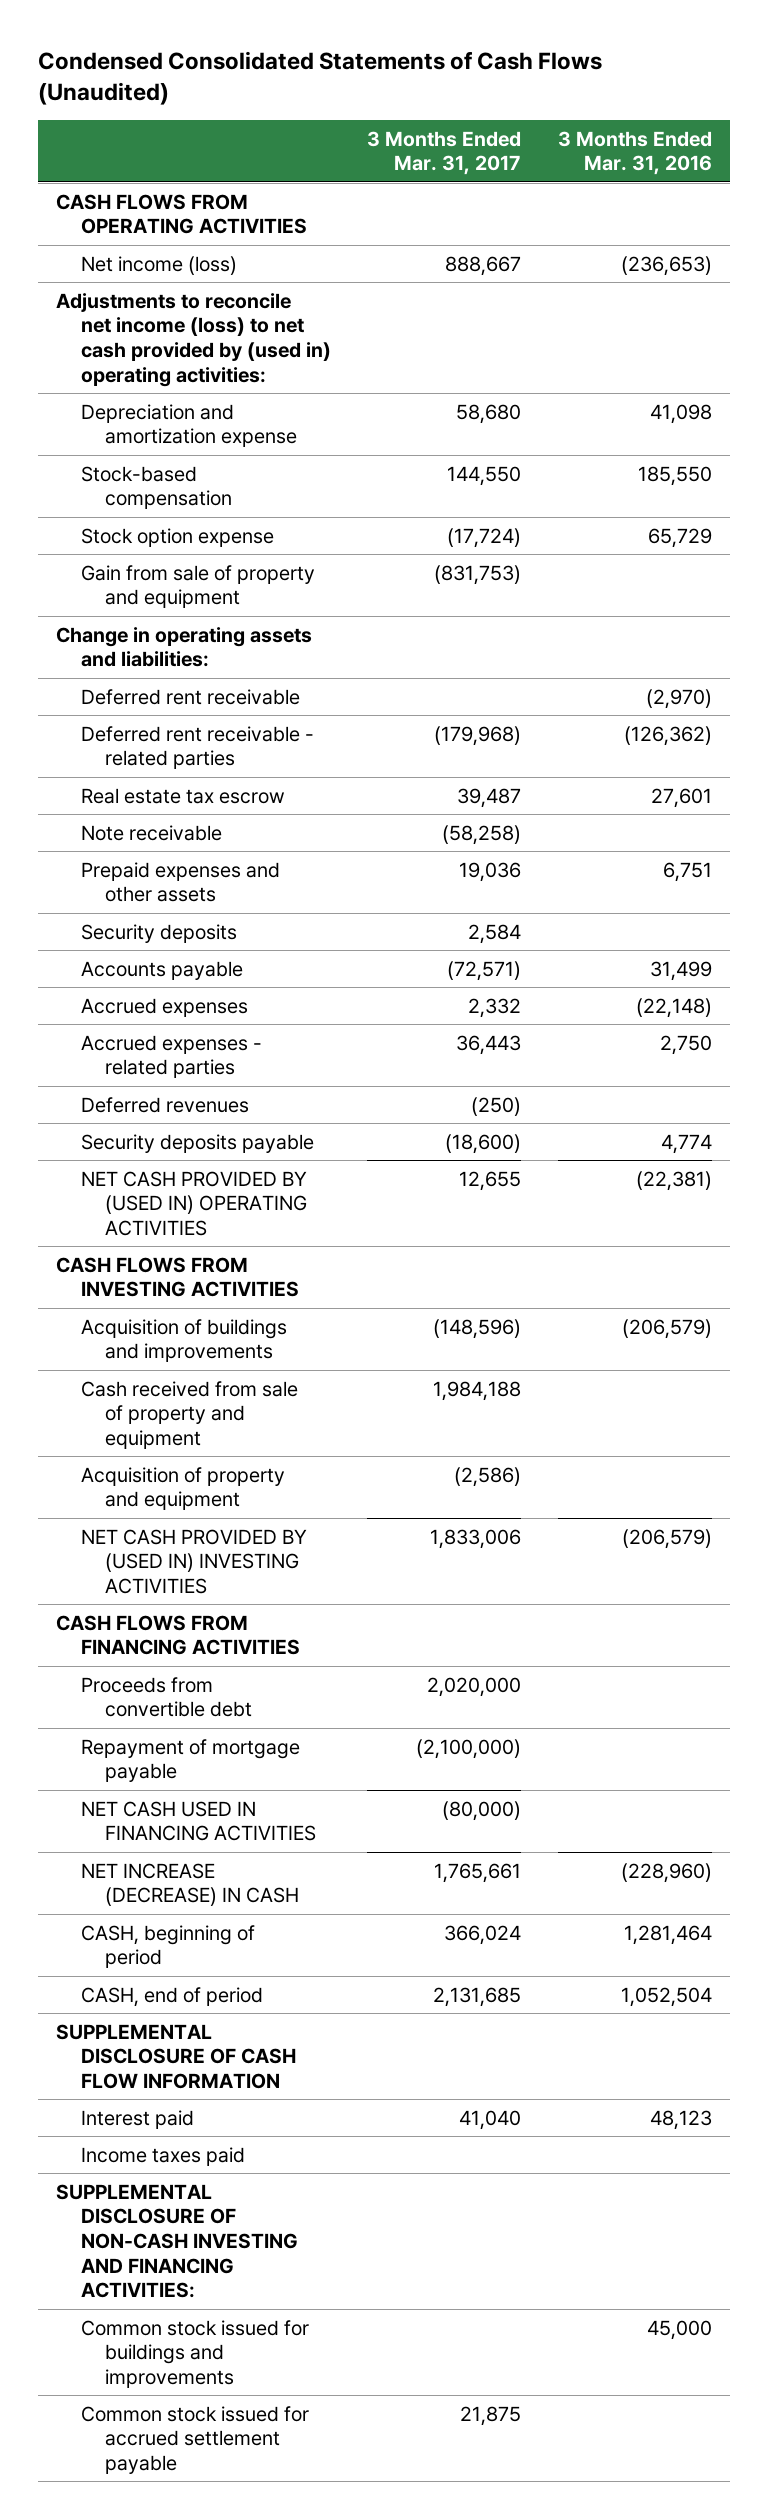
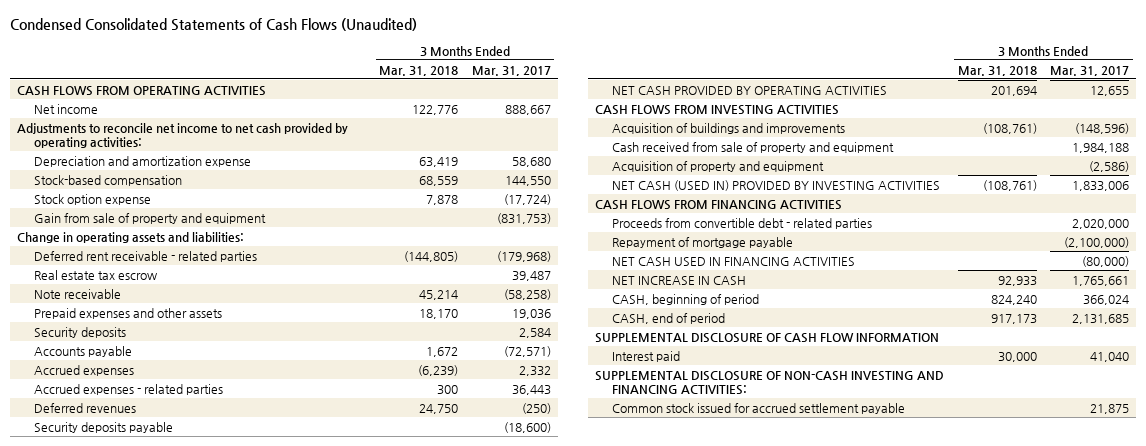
[557,130,712,176] 3 Months Ended Mar. 31, 2016 -> none
none -> [379,65,459,76] Mar. 31, 2018
[80,255,237,275] Net income (loss) -> [33,103,98,114] Net income
[56,292,331,387] Adjustments to reconcile net income (loss) to net cash provided by (used in) operating activities: -> [16,122,348,149] Adjustments to reconcile net income to net cash provided by operating activities:
[80,688,300,705] Deferred rent receivable -> none
[80,1170,308,1236] NET CASH PROVIDED BY (USED IN) OPERATING ACTIVITIES -> [611,85,887,95] NET CASH PROVIDED BY OPERATING ACTIVITIES
[80,1528,307,1594] NET CASH PROVIDED BY (USED IN) INVESTING ACTIVITIES -> [611,179,940,191] NET CASH (USED IN) PROVIDED BY INVESTING ACTIVITIES
[80,1676,253,1718] Proceeds from convertible debt -> [611,217,872,229] Proceeds from convertible debt - related parties
[80,1862,300,1907] NET INCREASE (DECREASE) IN CASH -> [611,275,746,285] NET INCREASE IN CASH
[80,2146,245,2166] Income taxes paid -> none
[80,2319,309,2388] Common stock issued for buildings and improvements -> none

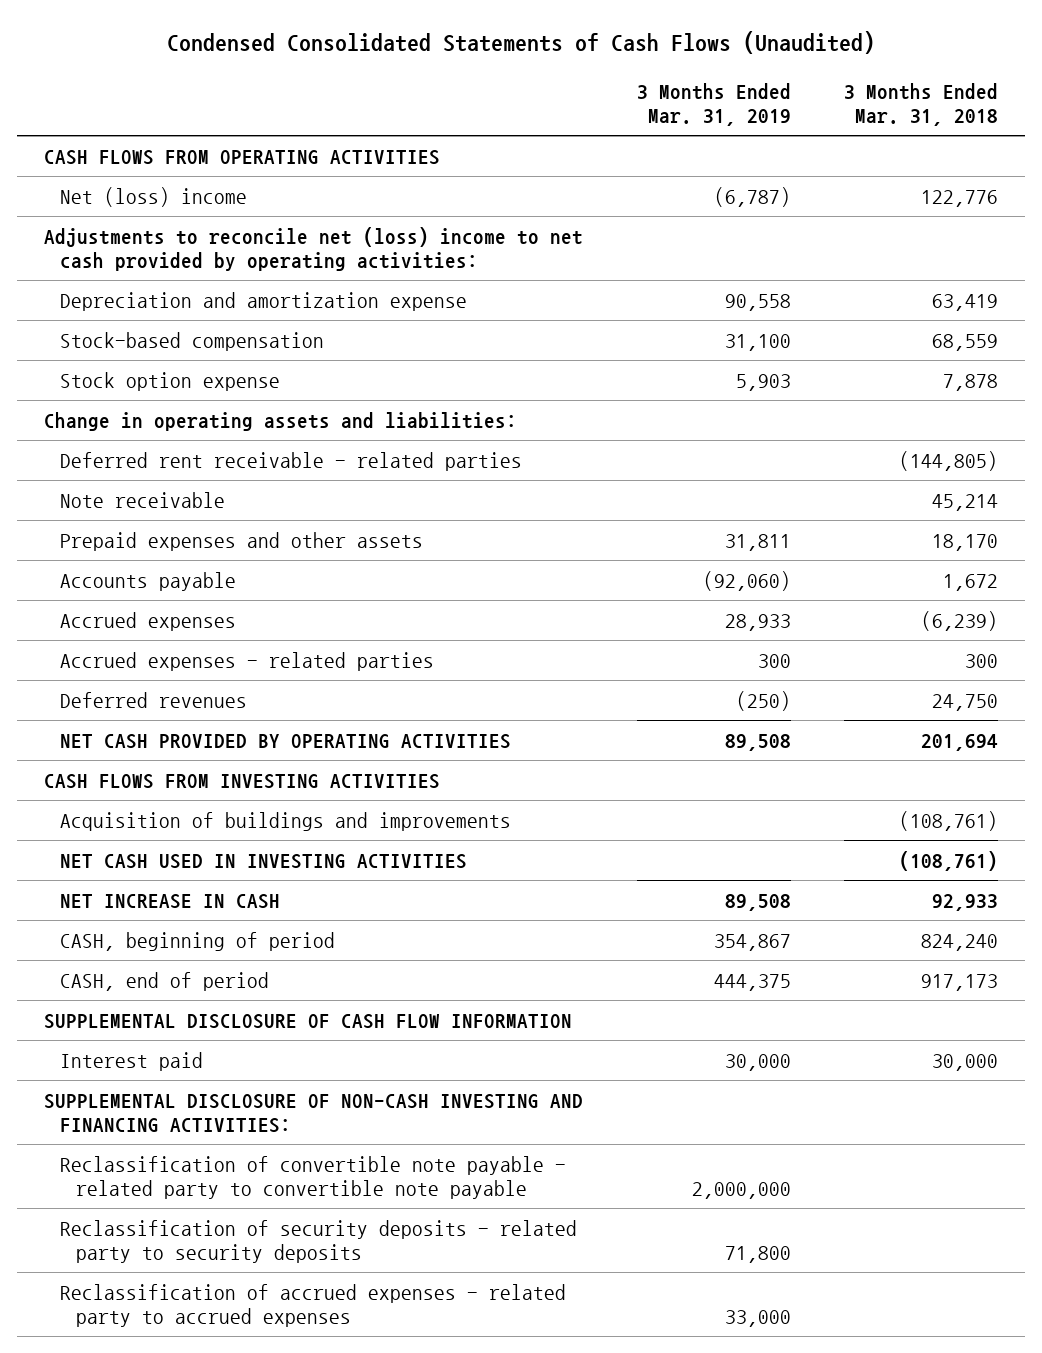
[471,65,551,76] Mar. 31, 2017 -> none
none -> [636,82,791,126] 3 Months Ended Mar. 31, 2019
[33,103,98,114] Net income -> [60,186,248,207] Net (loss) income
[16,122,348,149] Adjustments to reconcile net income to net cash provided by operating activities: -> [44,226,584,271] Adjustments to reconcile net (loss) income to net cash provided by operating activities:
[33,212,266,224] Gain from sale of property and equipment -> none
[33,269,157,280] Real estate tax escrow -> none
[33,326,126,338] Security deposits -> none
[33,421,173,433] Security deposits payable -> none
[611,141,894,153] Cash received from sale of property and equipment -> none
[611,160,824,172] Acquisition of property and equipment -> none
[595,199,843,210] CASH FLOWS FROM FINANCING ACTIVITIES -> none
[611,217,872,229] Proceeds from convertible debt - related parties -> none
[611,236,793,248] Repayment of mortgage payable -> none
[611,256,855,266] NET CASH USED IN FINANCING ACTIVITIES -> none
[611,179,940,191] NET CASH (USED IN) PROVIDED BY INVESTING ACTIVITIES -> [60,853,468,869] NET CASH USED IN INVESTING ACTIVITIES
[611,402,905,414] Common stock issued for accrued settlement payable -> none
none -> [60,1155,567,1199] Reclassification of convertible note payable - related party to convertible note payable
none -> [60,1219,578,1263] Reclassification of security deposits - related party to security deposits
none -> [60,1283,567,1327] Reclassification of accrued expenses - related party to accrued expenses

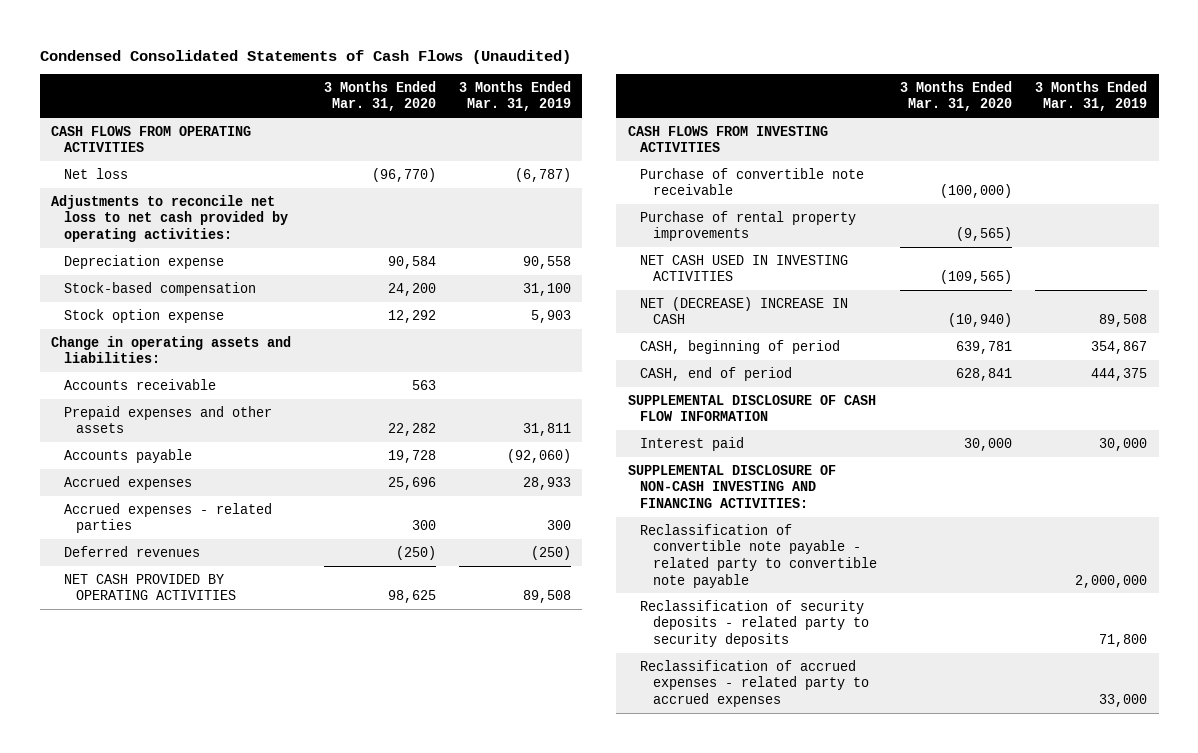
[844,82,999,126] 3 Months Ended Mar. 31, 2018 -> none
none -> [323,80,436,112] 3 Months Ended Mar. 31, 2020
[60,186,248,207] Net (loss) income -> [63,167,128,179] Net loss
[44,226,584,271] Adjustments to reconcile net (loss) income to net cash provided by operating activities: -> [51,194,288,242] Adjustments to reconcile net loss to net cash provided by operating activities:
[60,291,468,311] Depreciation and amortization expense -> [63,254,224,269] Depreciation expense
[60,451,523,471] Deferred rent receivable - related parties -> none
[60,491,226,508] Note receivable -> none
none -> [63,378,216,390] Accounts receivable
[60,811,512,831] Acquisition of buildings and improvements -> none
none -> [640,167,865,196] Purchase of convertible note receivable
none -> [640,210,857,242] Purchase of rental property improvements
[60,893,281,909] NET INCREASE IN CASH -> [640,296,849,325] NET (DECREASE) INCREASE IN CASH

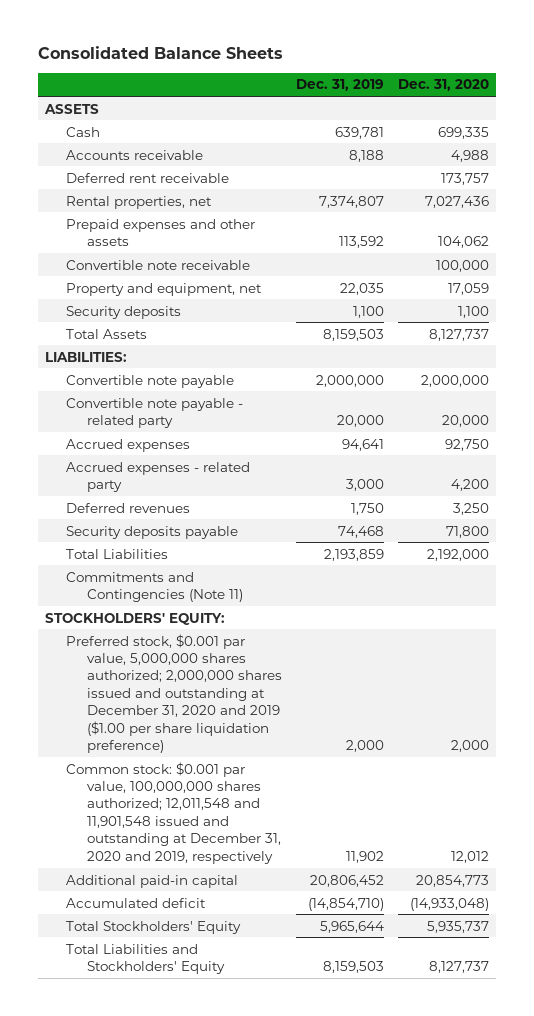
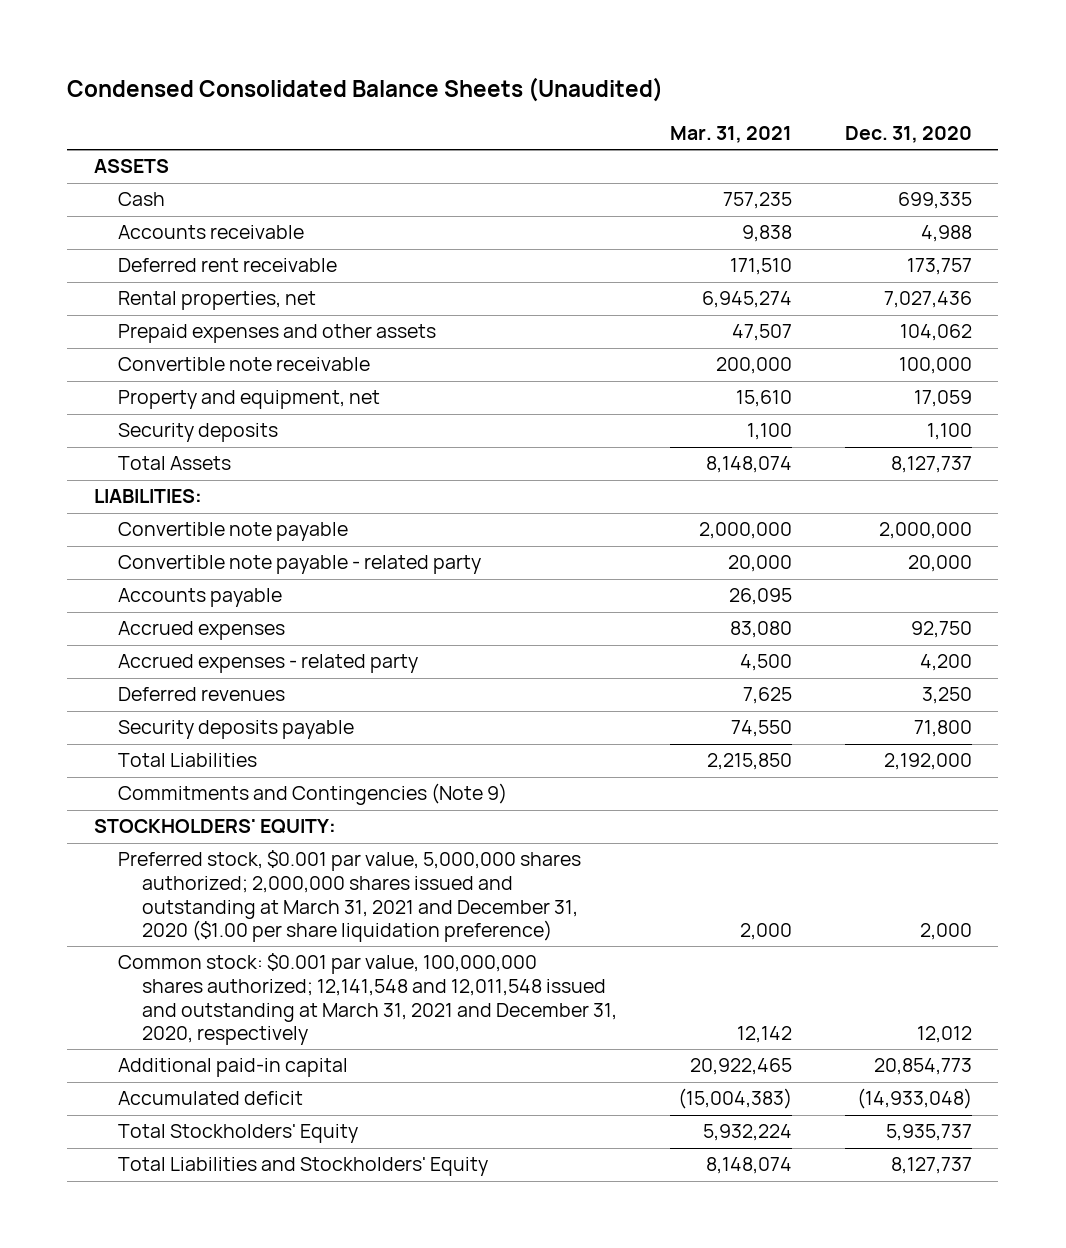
[37,46,283,60] Consolidated Balance Sheets -> [67,77,664,103] Condensed Consolidated Balance Sheets (Unaudited)
[295,79,384,92] Dec. 31, 2019 -> none
none -> [669,126,792,144] Mar. 31, 2021
none -> [117,588,282,608] Accounts payable
[65,571,243,603] Commitments and Contingencies (Note 11) -> [117,783,507,806] Commitments and Contingencies (Note 9)
[65,633,282,754] Preferred stock, $0.001 par value, 5,000,000 shares authorized; 2,000,000 shares issued and outstanding at December 31, 2020 and 2019 ($1.00 per share liquidation preference) -> [117,850,581,943] Preferred stock, $0.001 par value, 5,000,000 shares authorized; 2,000,000 shares issued and outstanding at March 31, 2021 and December 31, 2020 ($1.00 per share liquidation preference)
[65,761,281,864] Common stock: $0.001 par value, 100,000,000 shares authorized; 12,011,548 and 11,901,548 issued and outstanding at December 31, 2020 and 2019, respectively -> [117,953,617,1046] Common stock: $0.001 par value, 100,000,000 shares authorized; 12,141,548 and 12,011,548 issued and outstanding at March 31, 2021 and December 31, 2020, respectively

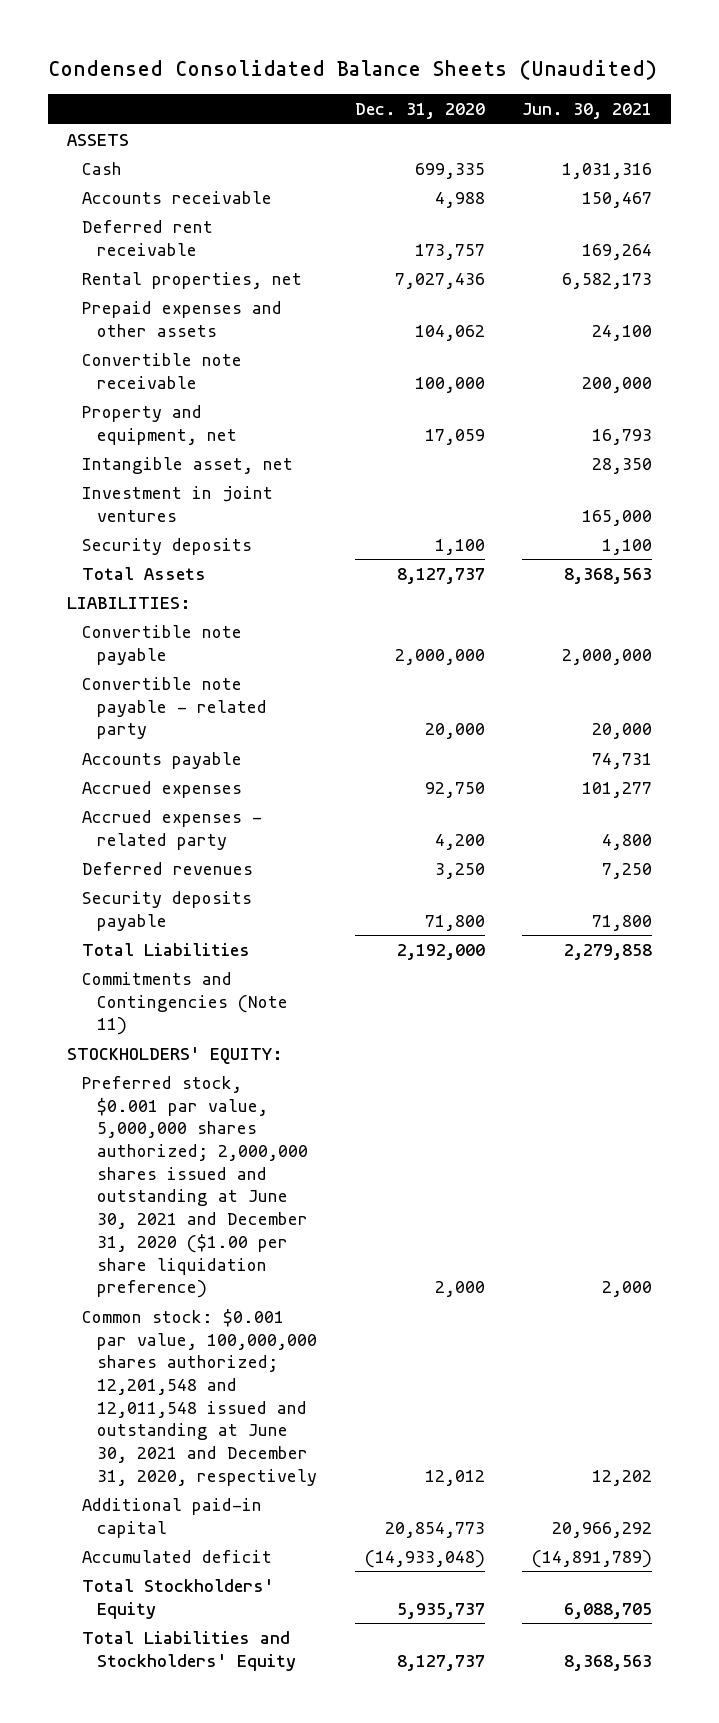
[669,126,792,144] Mar. 31, 2021 -> none
none -> [522,103,653,120] Jun. 30, 2021
none -> [82,456,294,474] Intangible asset, net
none -> [82,485,274,522] Investment in joint ventures
[117,783,507,806] Commitments and Contingencies (Note 9) -> [82,971,289,1036] Commitments and Contingencies (Note 11)
[117,850,581,943] Preferred stock, $0.001 par value, 5,000,000 shares authorized; 2,000,000 shares issued and outstanding at March 31, 2021 and December 31, 2020 ($1.00 per share liquidation preference) -> [82,1075,309,1299] Preferred stock, $0.001 par value, 5,000,000 shares authorized; 2,000,000 shares issued and outstanding at June 30, 2021 and December 31, 2020 ($1.00 per share liquidation preference)
[117,953,617,1046] Common stock: $0.001 par value, 100,000,000 shares authorized; 12,141,548 and 12,011,548 issued and outstanding at March 31, 2021 and December 31, 2020, respectively -> [82,1308,318,1486] Common stock: $0.001 par value, 100,000,000 shares authorized; 12,201,548 and 12,011,548 issued and outstanding at June 30, 2021 and December 31, 2020, respectively

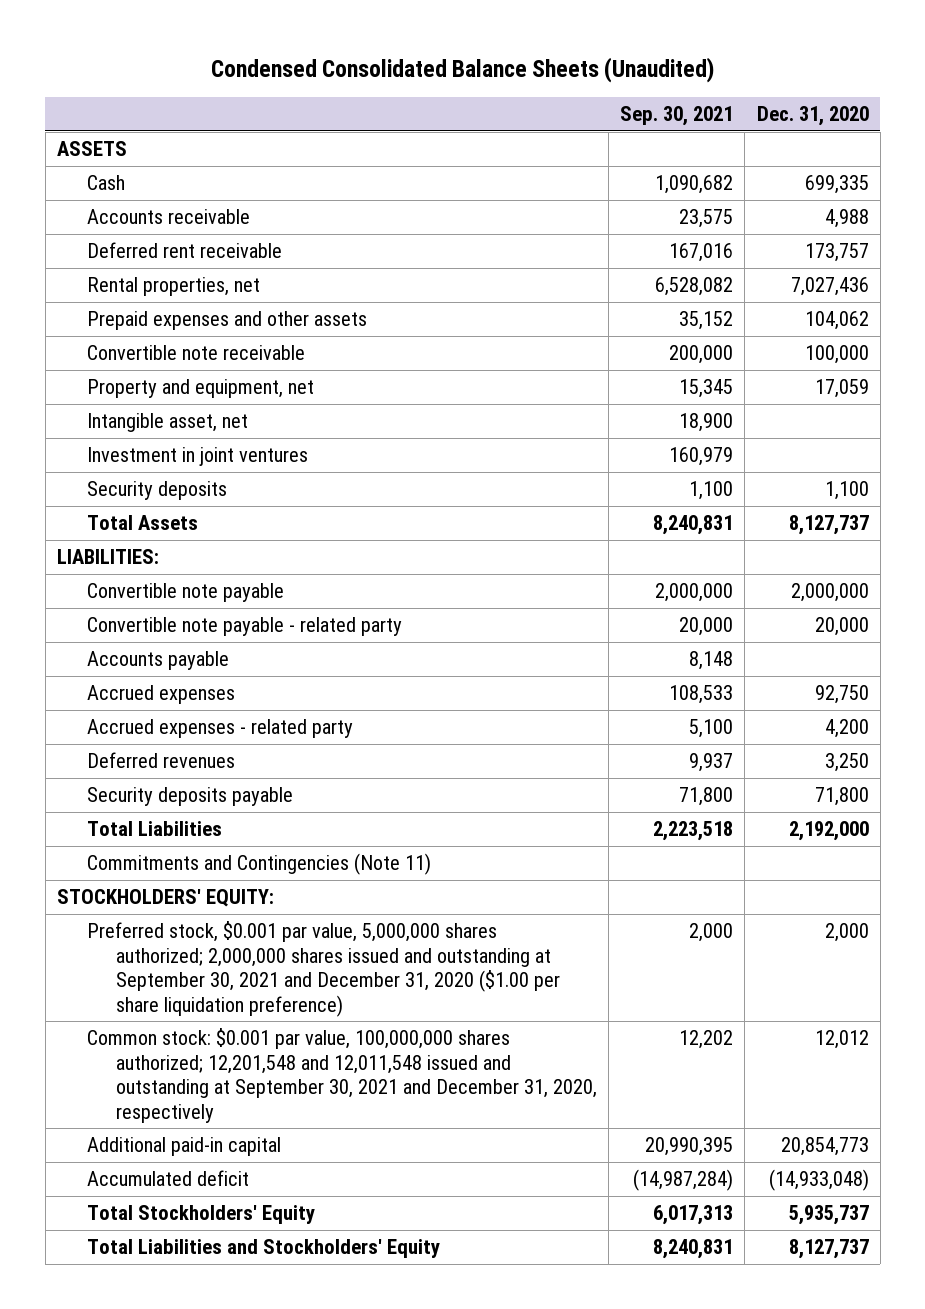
[522,103,653,120] Jun. 30, 2021 -> none
none -> [620,106,734,127] Sep. 30, 2021
[82,1075,309,1299] Preferred stock, $0.001 par value, 5,000,000 shares authorized; 2,000,000 shares issued and outstanding at June 30, 2021 and December 31, 2020 ($1.00 per share liquidation preference) -> [86,921,561,1017] Preferred stock, $0.001 par value, 5,000,000 shares authorized; 2,000,000 shares issued and outstanding at September 30, 2021 and December 31, 2020 ($1.00 per share liquidation preference)
[82,1308,318,1486] Common stock: $0.001 par value, 100,000,000 shares authorized; 12,201,548 and 12,011,548 issued and outstanding at June 30, 2021 and December 31, 2020, respectively -> [86,1028,598,1123] Common stock: $0.001 par value, 100,000,000 shares authorized; 12,201,548 and 12,011,548 issued and outstanding at September 30, 2021 and December 31, 2020, respectively

